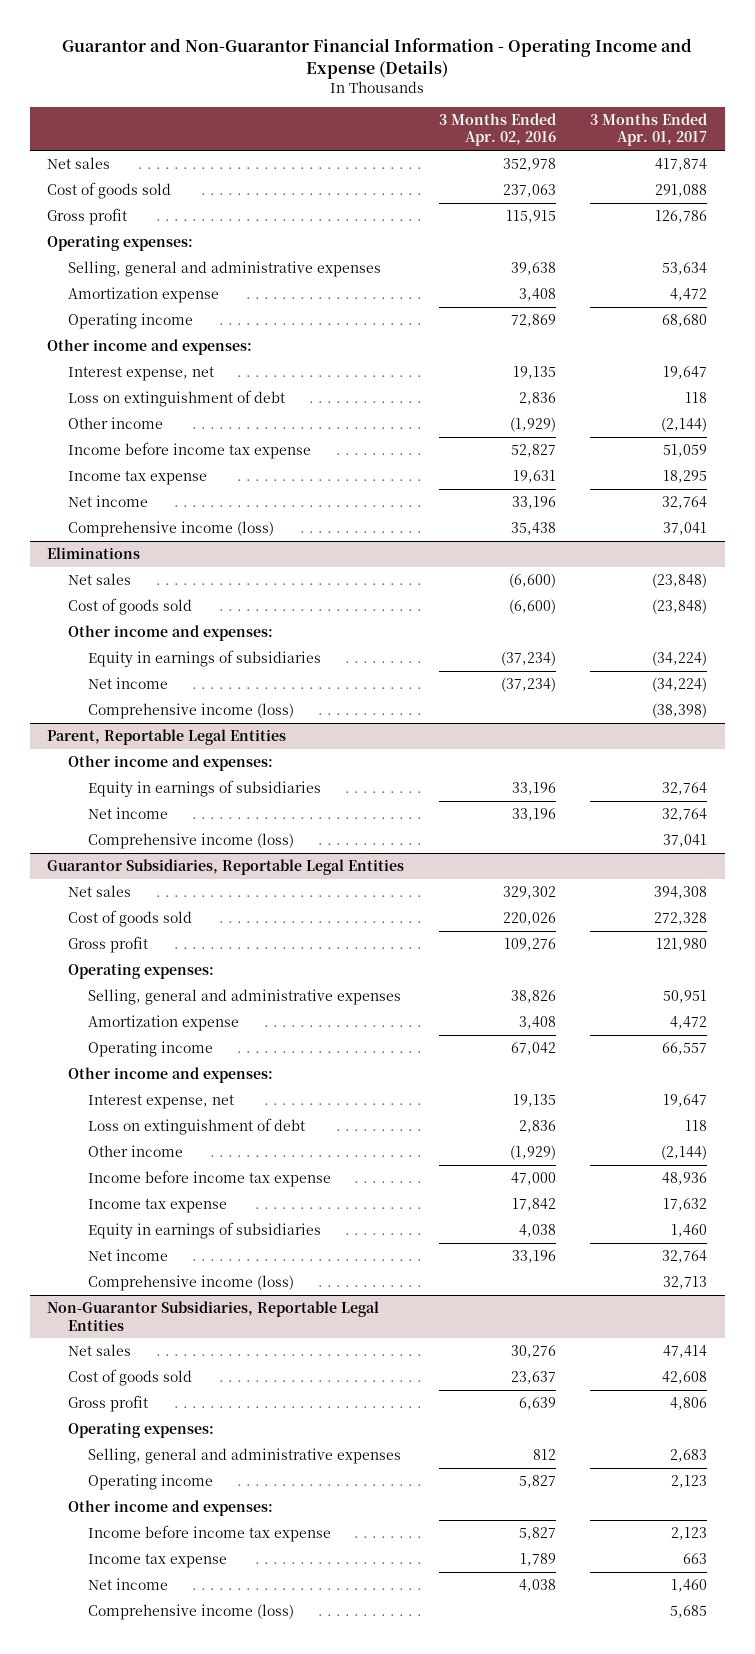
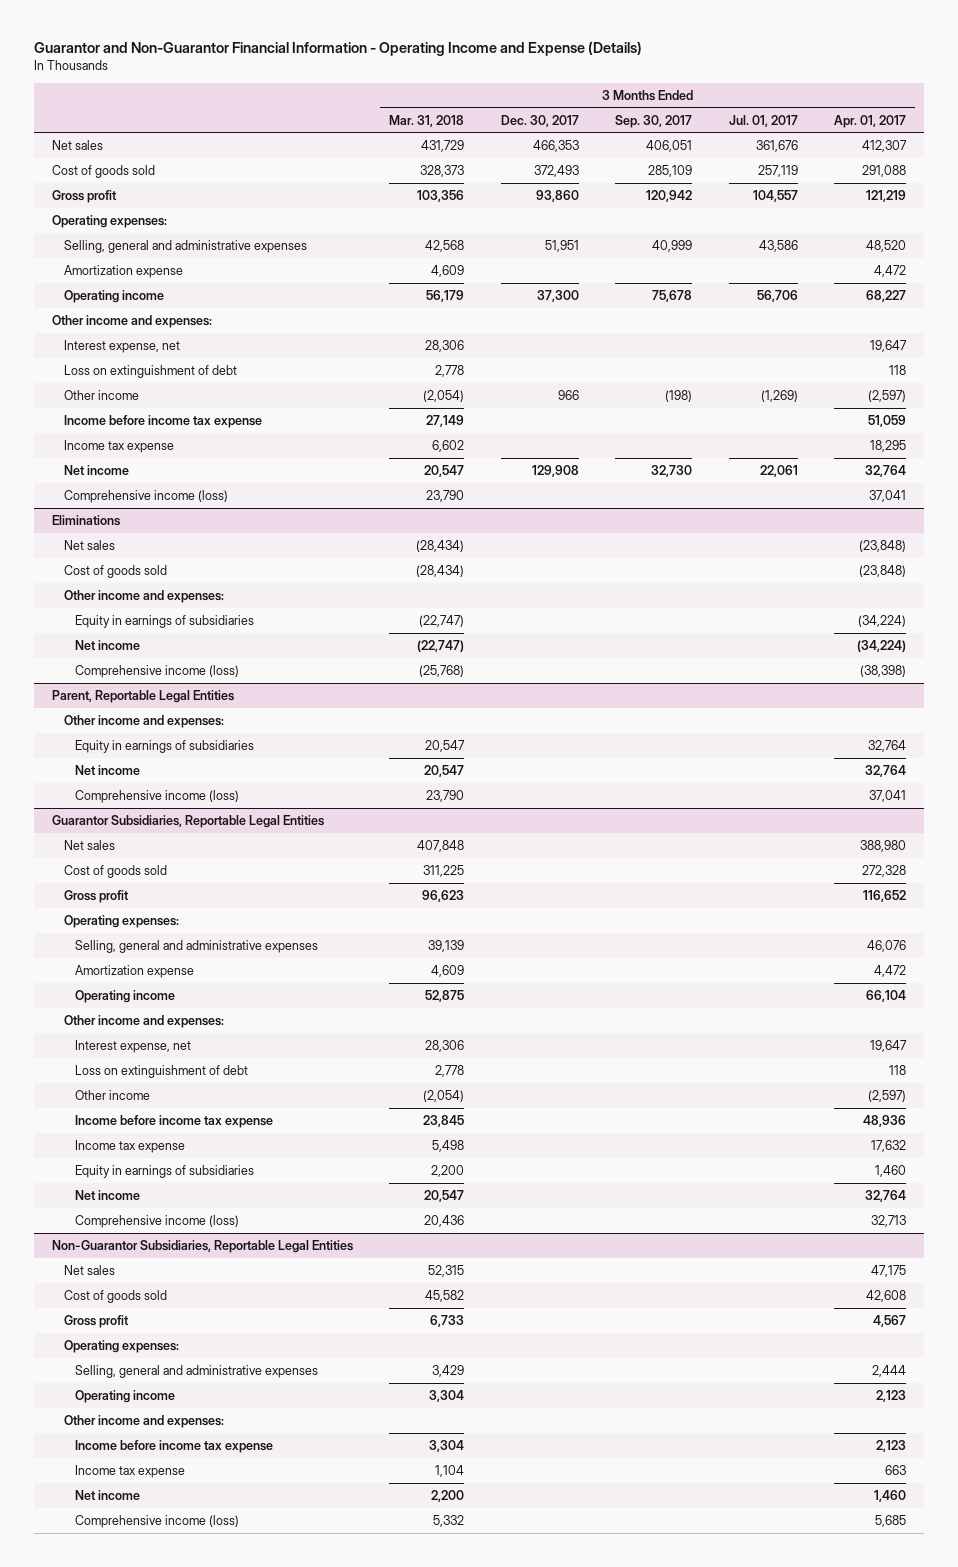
[438,112,556,147] 3 Months Ended Apr. 02, 2016 -> none
none -> [389,114,465,127] Mar. 31, 2018
none -> [500,114,579,127] Dec. 30, 2017
none -> [615,114,693,128] Sep. 30, 2017
none -> [728,114,798,127] Jul. 01, 2017
[655,158,708,172] 417,874 -> [862,139,908,152] 412,307
[655,210,708,224] 126,786 -> [866,189,907,202] 121,219
[662,262,708,276] 53,634 -> [866,239,907,252] 48,520
[662,314,708,328] 68,680 -> [866,289,907,302] 68,227
[661,417,708,433] (2,144) -> [868,389,907,402] (2,597)
[654,886,708,900] 394,308 -> [860,839,907,852] 388,980
[656,938,708,952] 121,980 -> [863,889,907,902] 116,652
[663,990,708,1004] 50,951 -> [867,939,907,952] 46,076
[662,1042,708,1056] 66,557 -> [866,989,907,1002] 66,104
[661,1145,708,1161] (2,144) -> [868,1089,907,1102] (2,597)
[663,1345,708,1359] 47,414 -> [871,1264,907,1277] 47,175
[670,1397,708,1411] 4,806 -> [873,1314,907,1327] 4,567
[670,1449,708,1463] 2,683 -> [872,1364,907,1377] 2,444

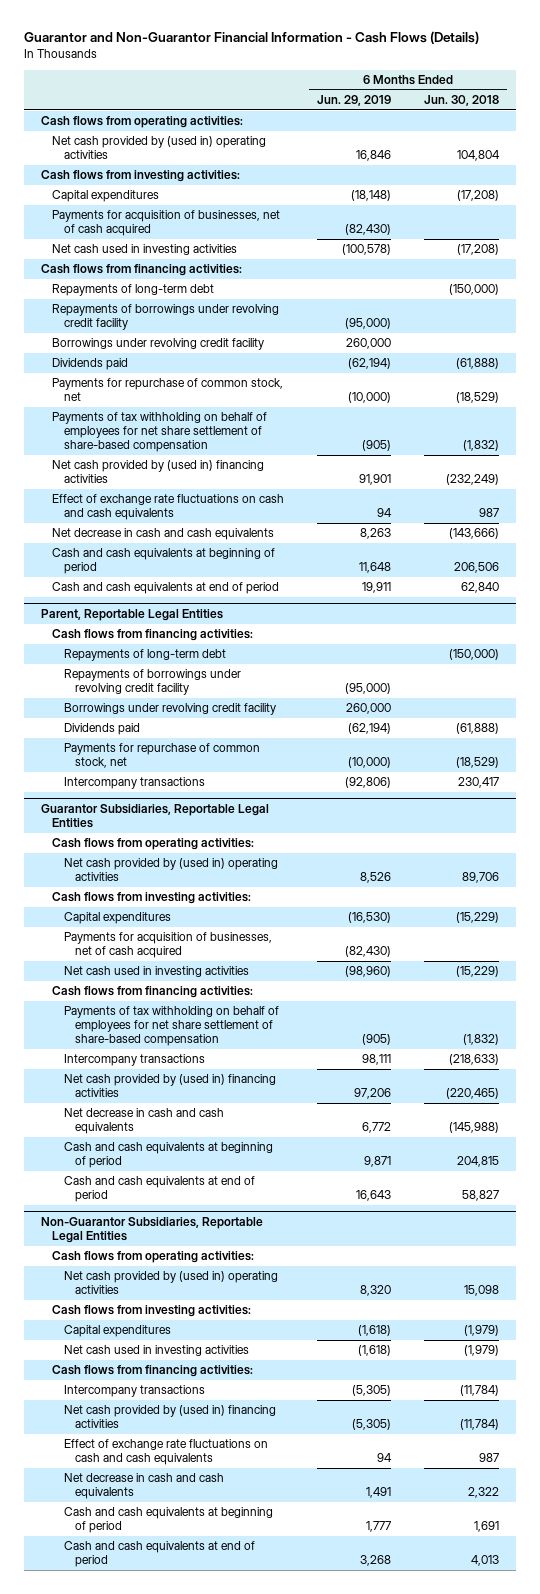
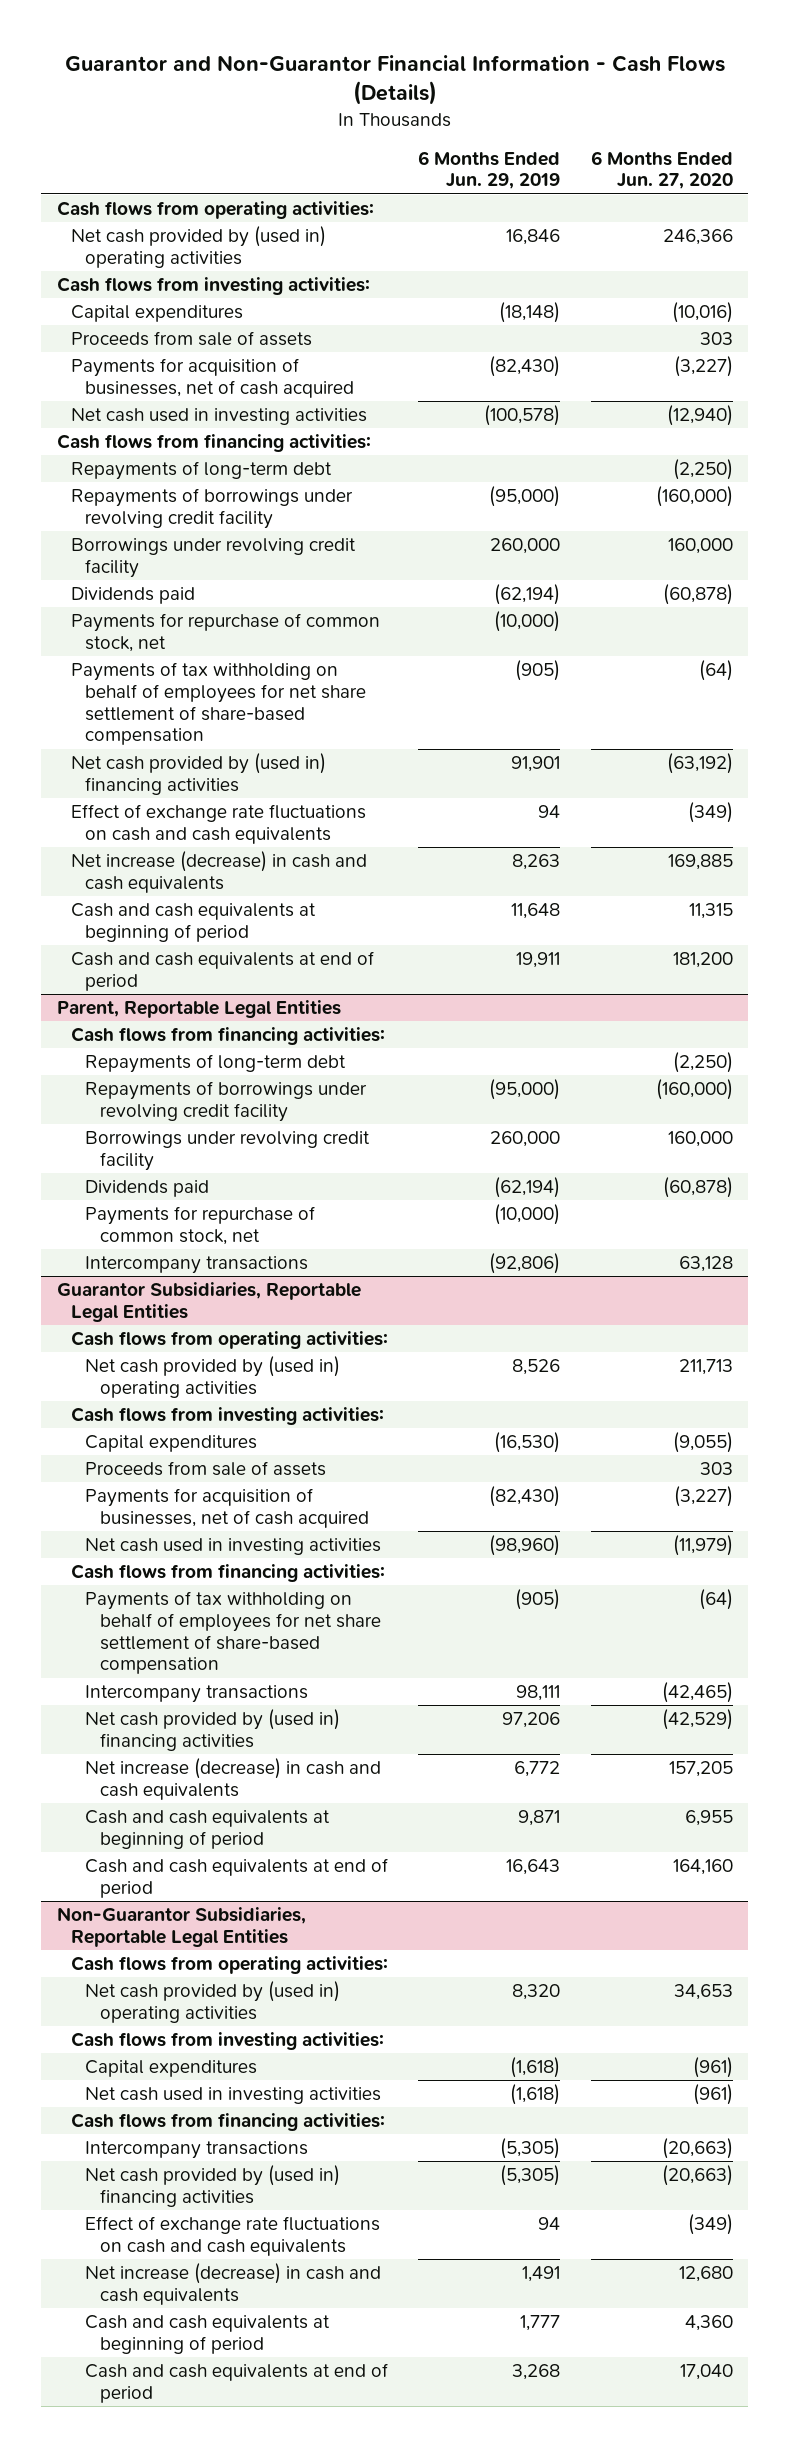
[424,95,500,107] Jun. 30, 2018 -> none
none -> [590,150,733,190] 6 Months Ended Jun. 27, 2020
none -> [70,331,312,347] Proceeds from sale of assets
[52,528,275,541] Net decrease in cash and cash equivalents -> [70,851,367,893] Net increase (decrease) in cash and cash equivalents
none -> [85,1461,327,1477] Proceeds from sale of assets
[63,1108,224,1135] Net decrease in cash and cash equivalents -> [85,1758,382,1800] Net increase (decrease) in cash and cash equivalents
[63,1473,224,1500] Net decrease in cash and cash equivalents -> [85,2263,382,2305] Net increase (decrease) in cash and cash equivalents

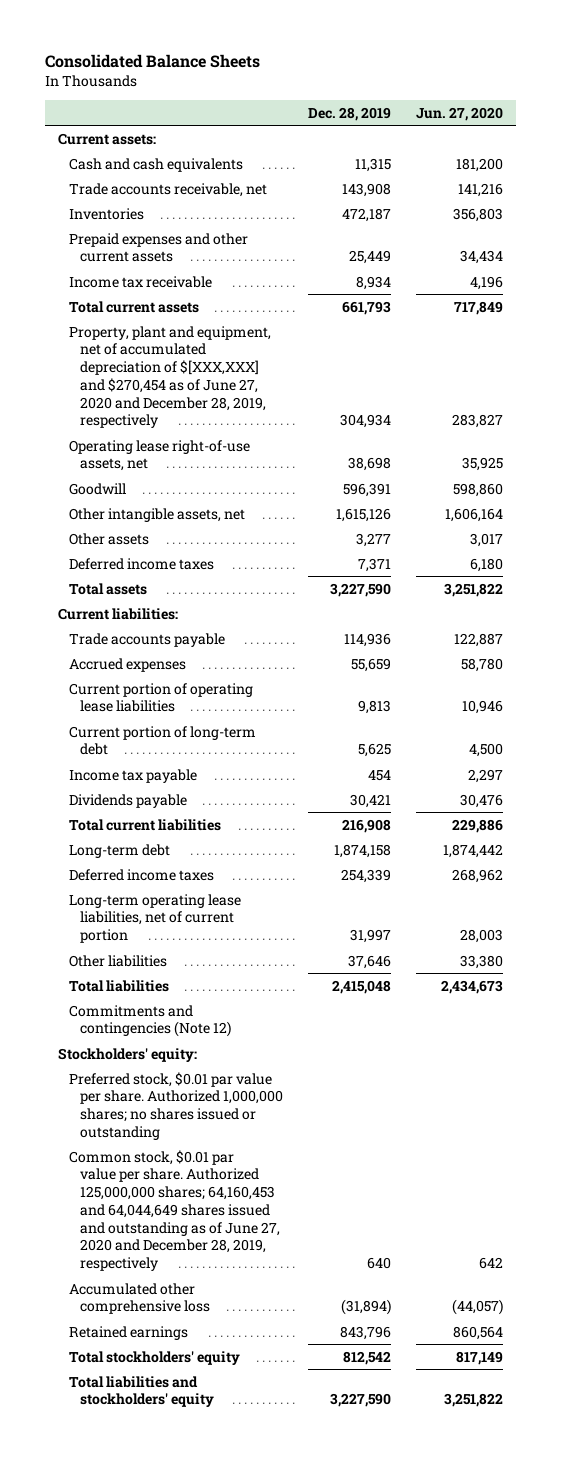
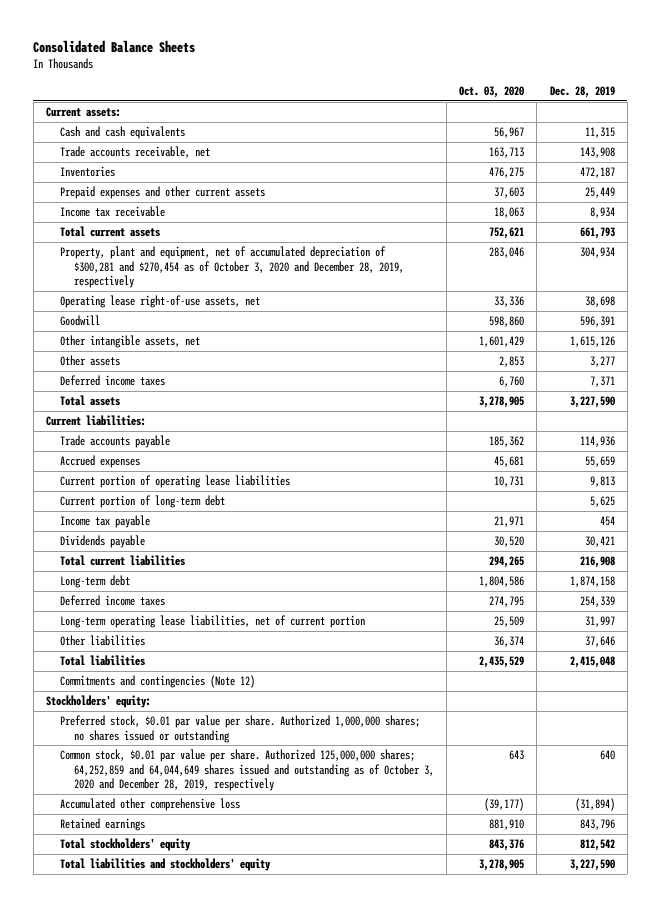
[416,106,504,121] Jun. 27, 2020 -> none
none -> [459,85,525,98] Oct. 03, 2020
[68,325,271,429] Property, plant and equipment, net of accumulated depreciation of $[XXX,XXX] and $270,454 as of June 27, 2020 and December 28, 2019, respectively -> [59,246,404,288] Property, plant and equipment, net of accumulated depreciation of $300,281 and $270,454 as of October 3, 2020 and December 28, 2019, respectively
[68,1149,280,1272] Common stock, $0.01 par value per share. Authorized 125,000,000 shares; 64,160,453 and 64,044,649 shares issued and outstanding as of June 27, 2020 and December 28, 2019, respectively -> [59,749,434,791] Common stock, $0.01 par value per share. Authorized 125,000,000 shares; 64,252,859 and 64,044,649 shares issued and outstanding as of October 3, 2020 and December 28, 2019, respectively

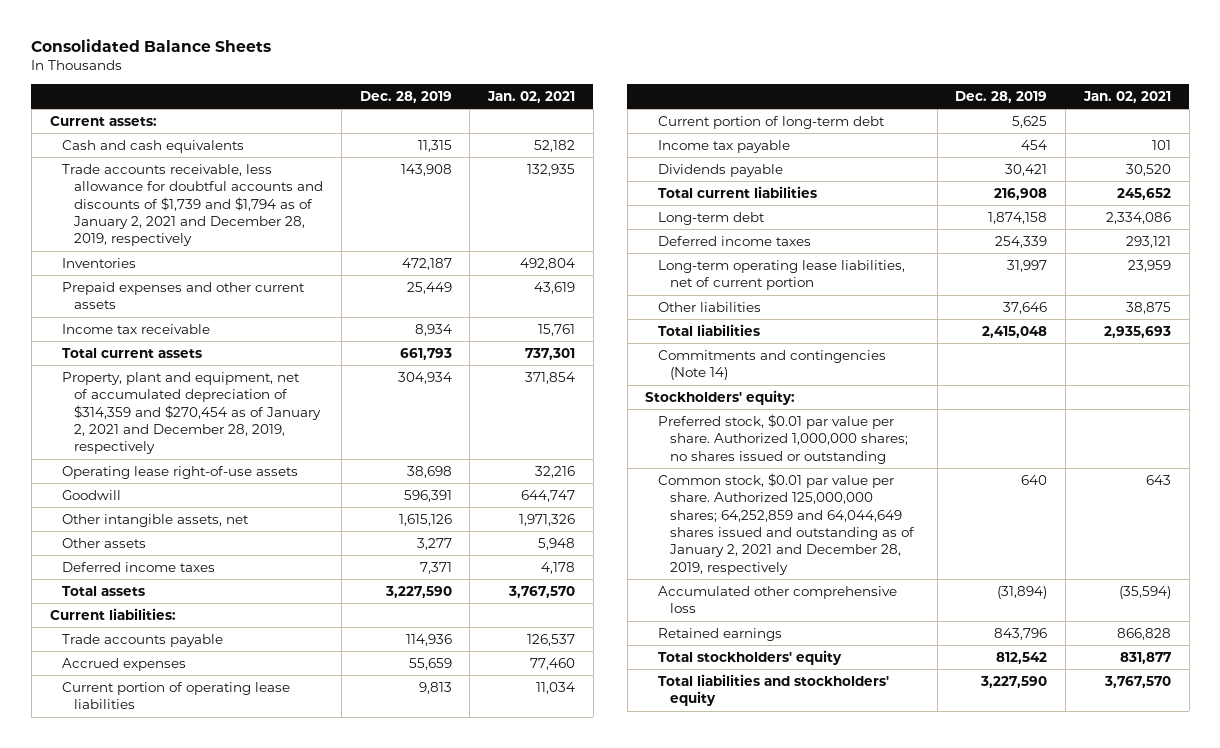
[459,85,525,98] Oct. 03, 2020 -> none
none -> [487,90,576,103] Jan. 02, 2021
[59,146,210,159] Trade accounts receivable, net -> [61,163,323,247] Trade accounts receivable, less allowance for doubtful accounts and discounts of $1,739 and $1,794 as of January 2, 2021 and December 28, 2019, respectively
[59,246,404,288] Property, plant and equipment, net of accumulated depreciation of $300,281 and $270,454 as of October 3, 2020 and December 28, 2019, respectively -> [61,371,321,455] Property, plant and equipment, net of accumulated depreciation of $314,359 and $270,454 as of January 2, 2021 and December 28, 2019, respectively
[59,295,260,309] Operating lease right-of-use assets, net -> [61,465,298,479] Operating lease right-of-use assets
[59,675,255,689] Commitments and contingencies (Note 12) -> [657,349,886,381] Commitments and contingencies (Note 14)
[59,749,434,791] Common stock, $0.01 par value per share. Authorized 125,000,000 shares; 64,252,859 and 64,044,649 shares issued and outstanding as of October 3, 2020 and December 28, 2019, respectively -> [657,472,915,575] Common stock, $0.01 par value per share. Authorized 125,000,000 shares; 64,252,859 and 64,044,649 shares issued and outstanding as of January 2, 2021 and December 28, 2019, respectively

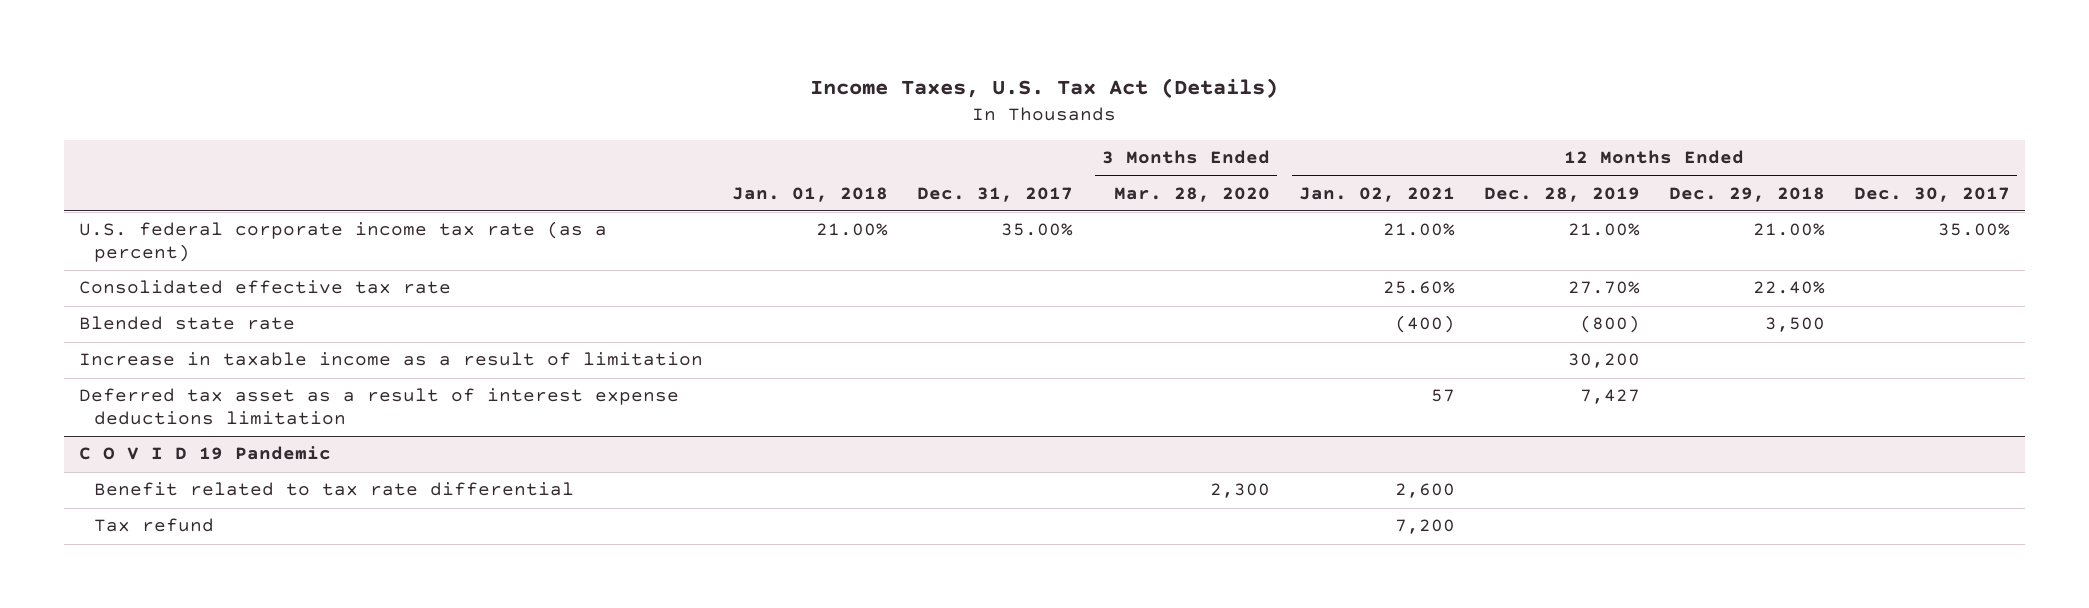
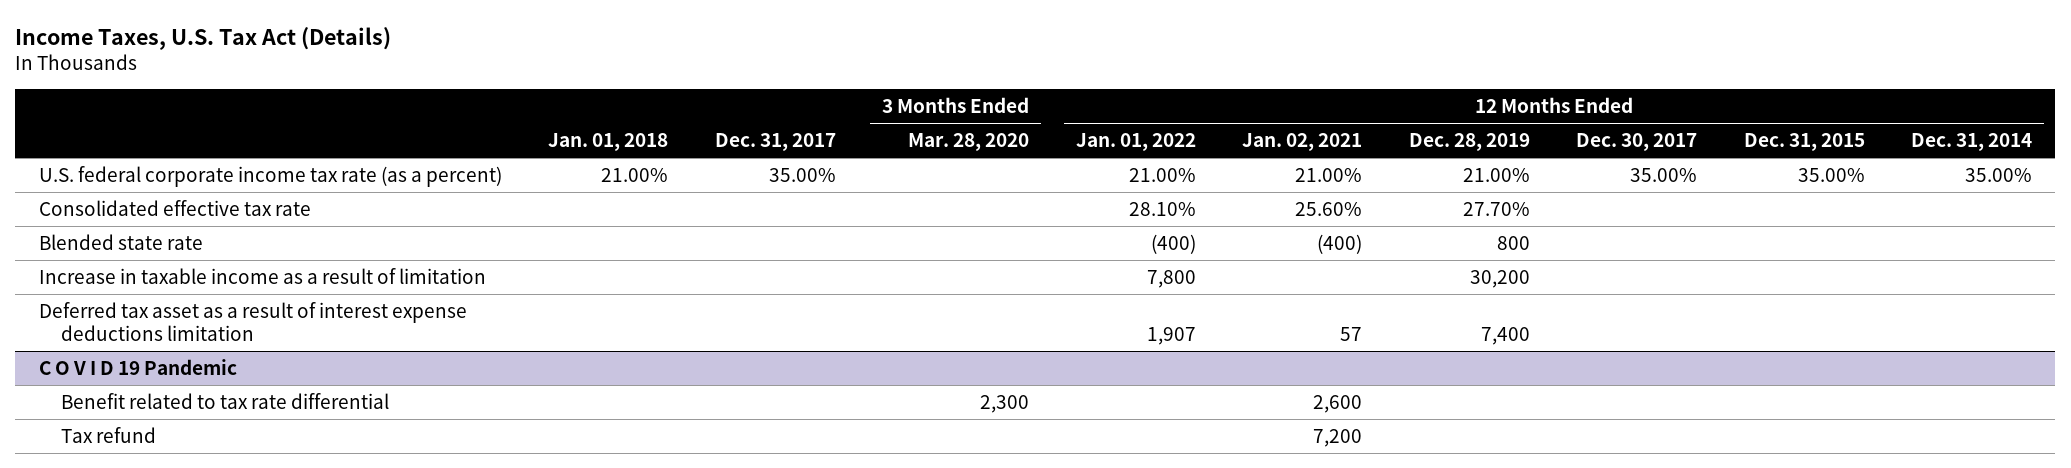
[1668,186,1825,202] Dec. 29, 2018 -> none
none -> [1075,133,1196,152] Jan. 01, 2022
none -> [1743,133,1865,152] Dec. 31, 2015
none -> [1911,133,2033,152] Dec. 31, 2014
[1579,315,1640,334] (800) -> [1496,235,1530,250] 800
[1579,389,1640,405] 7,427 -> [1480,326,1530,345] 7,400

